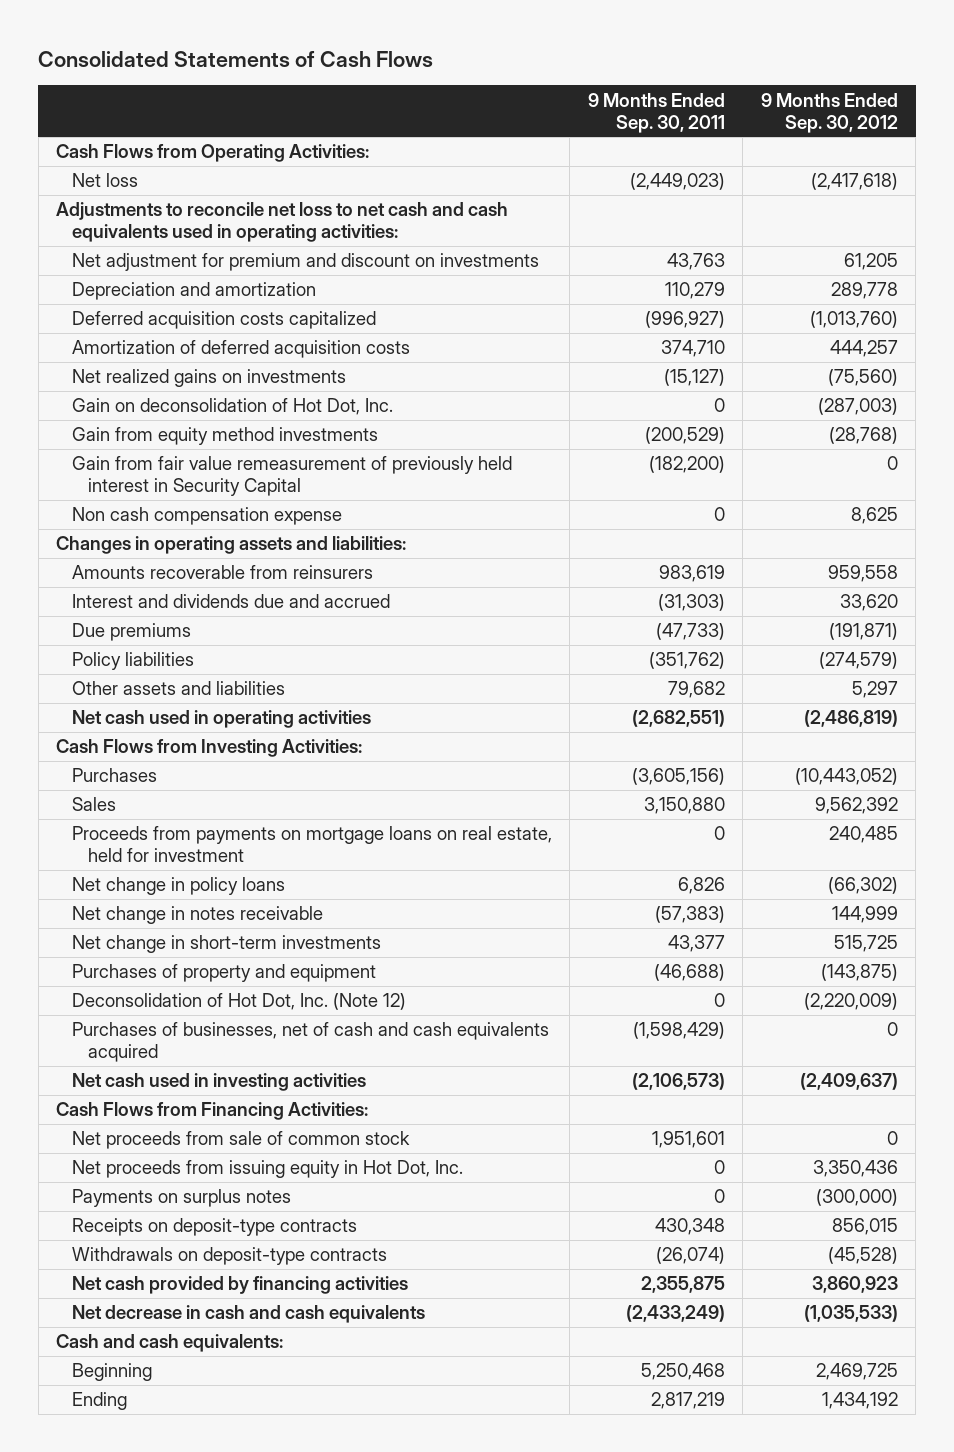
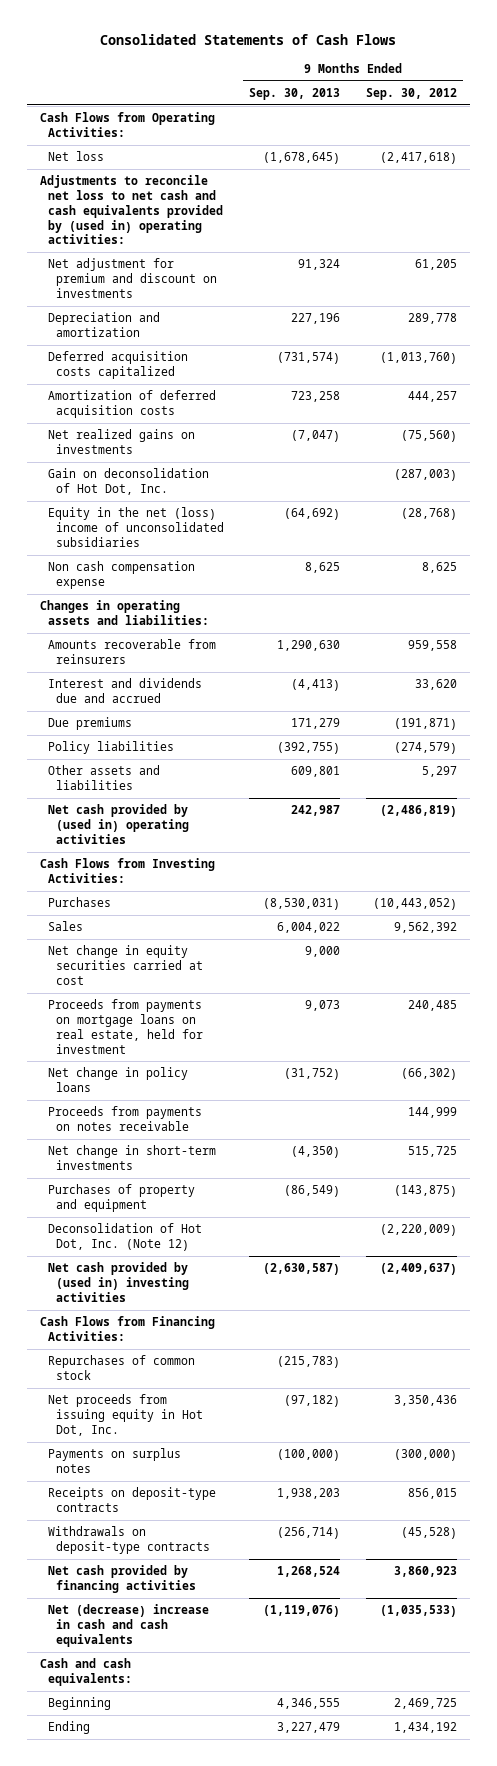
[587,92,725,133] 9 Months Ended Sep. 30, 2011 -> none
none -> [249,87,341,100] Sep. 30, 2013
[56,202,509,243] Adjustments to reconcile net loss to net cash and cash equivalents used in operating activities: -> [39,175,223,245] Adjustments to reconcile net loss to net cash and cash equivalents provided by (used in) operating activities:
[72,456,513,497] Gain from fair value remeasurement of previously held interest in Security Capital -> none
[72,427,379,446] Gain from equity method investments -> [47,507,225,547] Equity in the net (loss) income of unconsolidated subsidiaries
[72,710,372,729] Net cash used in operating activities -> [47,804,190,844] Net cash provided by (used in) operating activities
none -> [47,945,204,985] Net change in equity securities carried at cost
[72,906,324,925] Net change in notes receivable -> [47,1106,202,1131] Proceeds from payments on notes receivable
[72,1022,550,1063] Purchases of businesses, net of cash and cash equivalents acquired -> none
[72,1073,367,1092] Net cash used in investing activities -> [47,1262,190,1302] Net cash provided by (used in) investing activities
[72,1131,411,1150] Net proceeds from sale of common stock -> none
none -> [47,1355,195,1380] Repurchases of common stock
[72,1305,426,1324] Net decrease in cash and cash equivalents -> [47,1604,209,1647] Net (decrease) increase in cash and cash equivalents

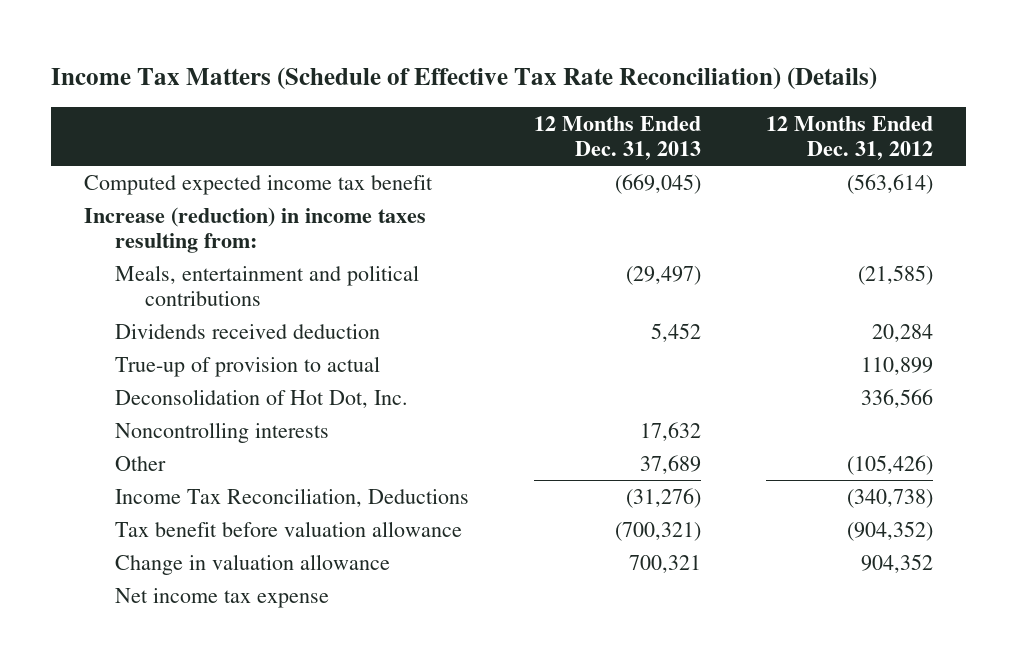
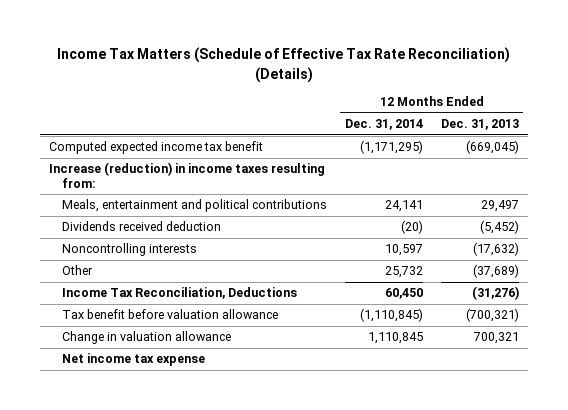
[766,115,934,160] 12 Months Ended Dec. 31, 2012 -> none
none -> [344,119,423,131] Dec. 31, 2014
[114,355,380,377] True-up of provision to actual -> none
[114,388,408,408] Deconsolidation of Hot Dot, Inc. -> none
[626,265,702,285] (29,497) -> [480,200,519,213] 29,497
[651,322,702,342] 5,452 -> [479,220,519,235] (5,452)
[640,421,702,441] 17,632 -> [472,242,519,257] (17,632)
[640,454,702,474] 37,689 -> [472,264,519,279] (37,689)

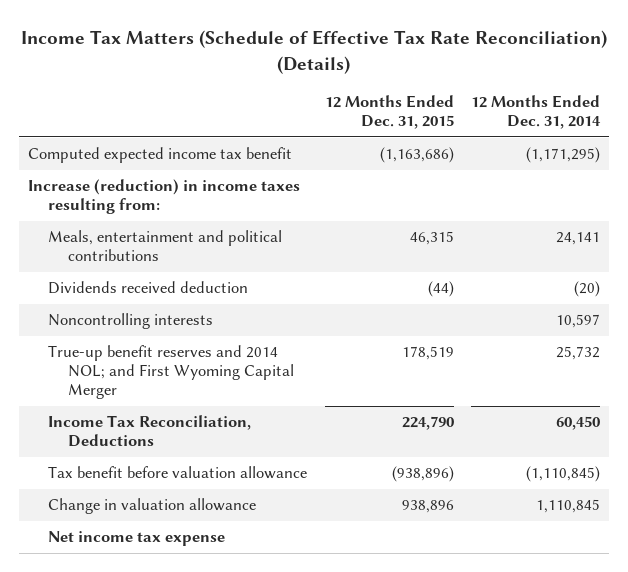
[440,119,519,131] Dec. 31, 2013 -> none
none -> [324,95,454,130] 12 Months Ended Dec. 31, 2015
[61,265,93,276] Other -> [48,345,295,400] True-up benefit reserves and 2014 NOL; and First Wyoming Capital Merger

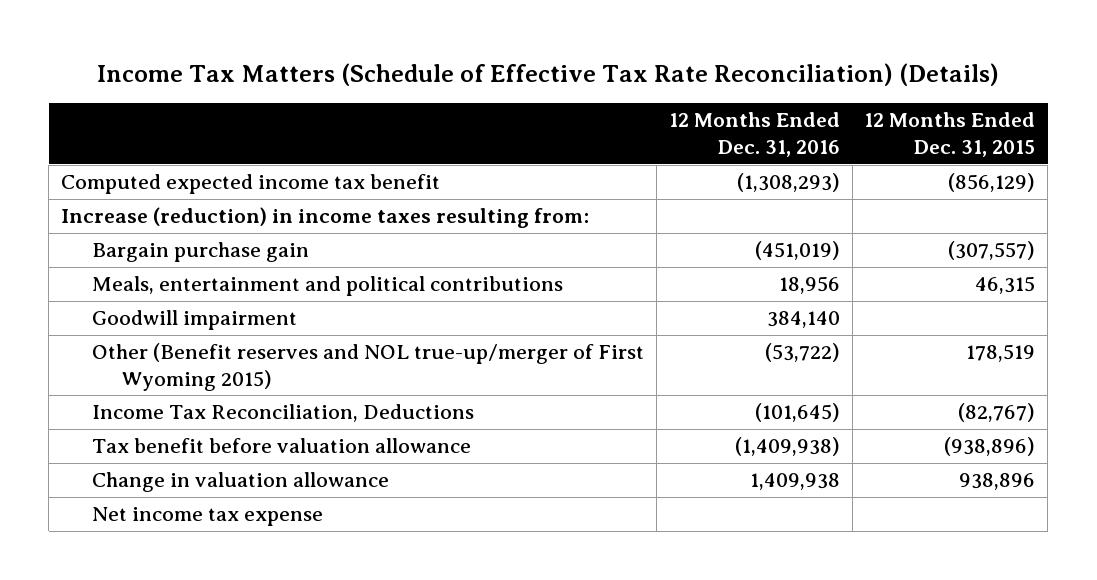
[471,95,602,130] 12 Months Ended Dec. 31, 2014 -> none
none -> [668,112,840,157] 12 Months Ended Dec. 31, 2016
[379,147,454,164] (1,163,686) -> [948,173,1036,193] (856,129)
none -> [91,242,309,263] Bargain purchase gain
[48,281,249,295] Dividends received deduction -> none
[48,313,214,330] Noncontrolling interests -> none
none -> [91,310,297,331] Goodwill impairment
[48,345,295,400] True-up benefit reserves and 2014 NOL; and First Wyoming Capital Merger -> [91,343,644,391] Other (Benefit reserves and NOL true-up/merger of First Wyoming 2015)
[401,416,454,431] 224,790 -> [958,403,1036,423] (82,767)

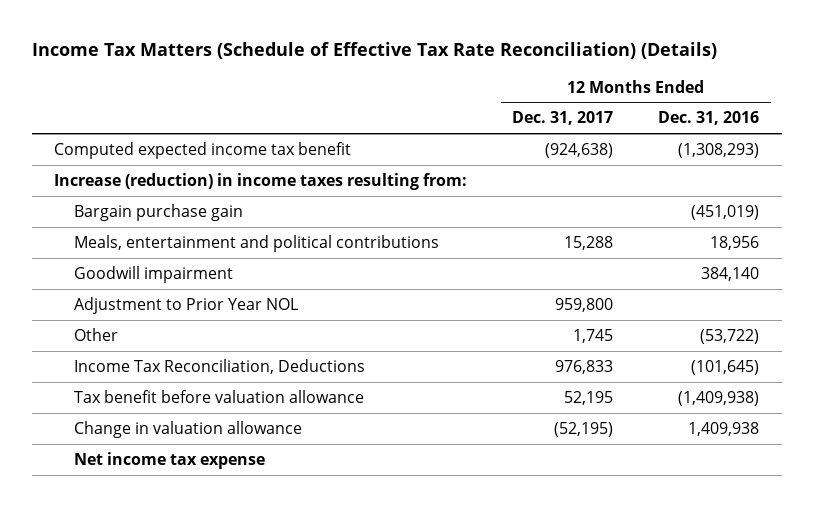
[864,112,1036,157] 12 Months Ended Dec. 31, 2015 -> none
none -> [512,111,614,126] Dec. 31, 2017
none -> [74,296,299,314] Adjustment to Prior Year NOL
[91,343,644,391] Other (Benefit reserves and NOL true-up/merger of First Wyoming 2015) -> [74,327,119,341] Other

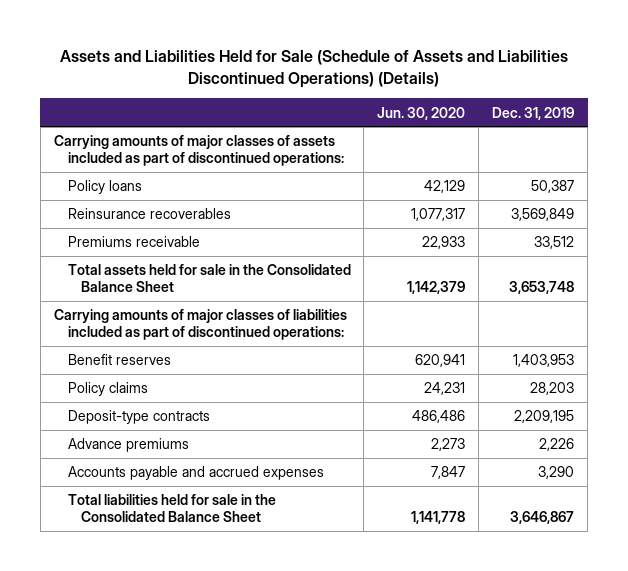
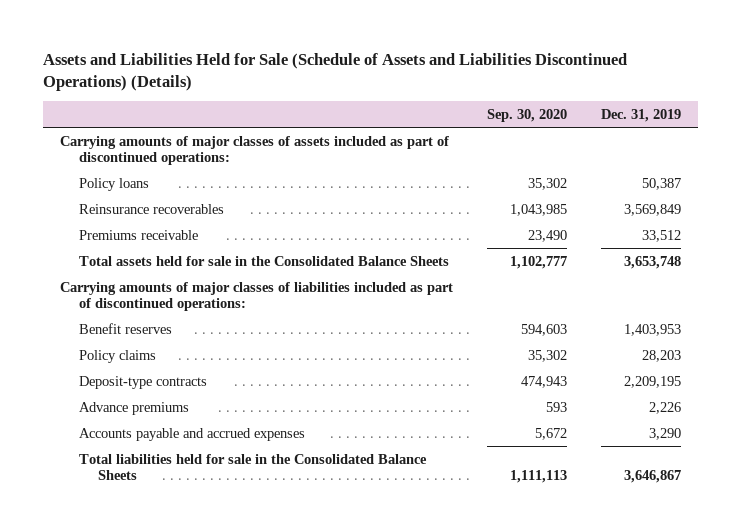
[377,106,466,120] Jun. 30, 2020 -> none
none -> [486,108,567,122] Sep. 30, 2020
[67,264,351,293] Total assets held for sale in the Consolidated Balance Sheet -> [78,255,449,266] Total assets held for sale in the Consolidated Balance Sheets
[67,494,276,523] Total liabilities held for sale in the Consolidated Balance Sheet -> [78,453,427,481] Total liabilities held for sale in the Consolidated Balance Sheets

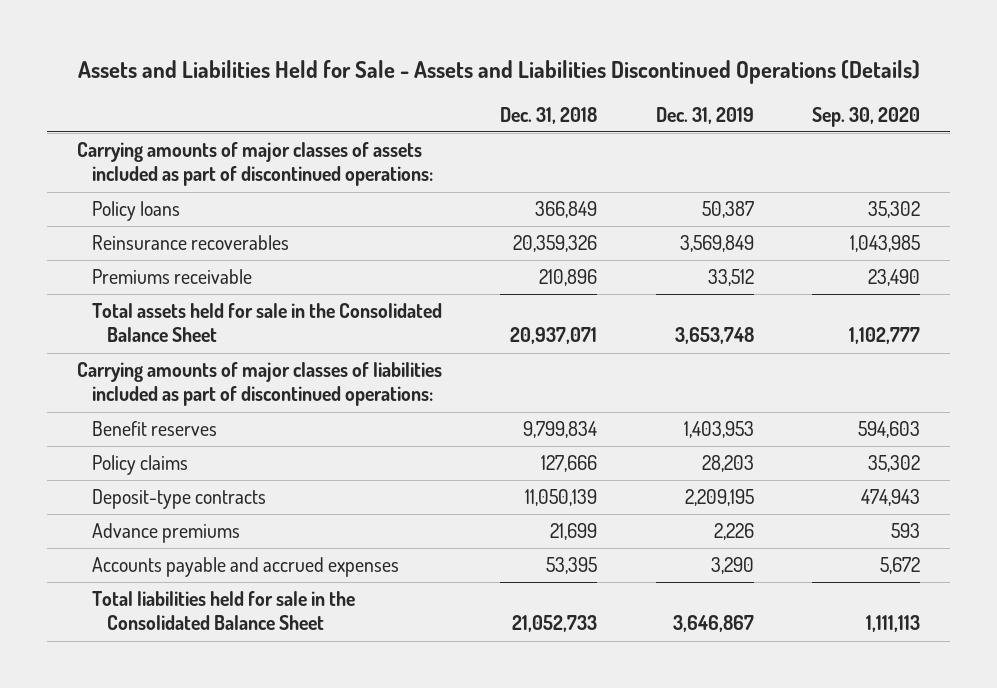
[42,52,627,92] Assets and Liabilities Held for Sale (Schedule of Assets and Liabilities Discontinued Operations) (Details) -> [77,59,920,84] Assets and Liabilities Held for Sale - Assets and Liabilities Discontinued Operations (Details)
none -> [500,106,598,124] Dec. 31, 2018
[78,255,449,266] Total assets held for sale in the Consolidated Balance Sheets -> [91,303,442,343] Total assets held for sale in the Consolidated Balance Sheet
[78,453,427,481] Total liabilities held for sale in the Consolidated Balance Sheets -> [91,591,355,631] Total liabilities held for sale in the Consolidated Balance Sheet

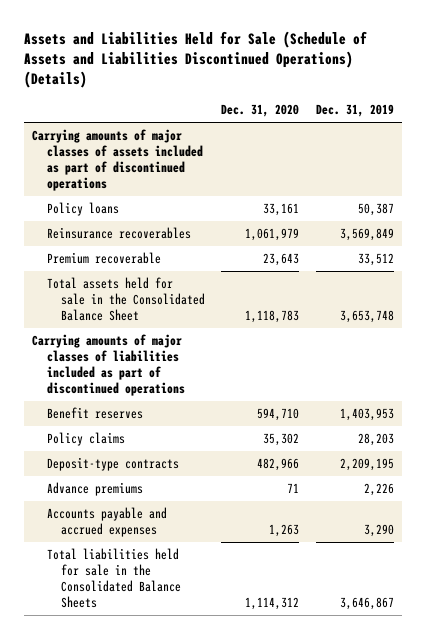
[77,59,920,84] Assets and Liabilities Held for Sale - Assets and Liabilities Discontinued Operations (Details) -> [24,31,368,89] Assets and Liabilities Held for Sale (Schedule of Assets and Liabilities Discontinued Operations) (Details)
[500,106,598,124] Dec. 31, 2018 -> none
[812,106,921,127] Sep. 30, 2020 -> none
none -> [221,104,300,118] Dec. 31, 2020
[76,142,433,187] Carrying amounts of major classes of assets included as part of discontinued operations: -> [32,128,203,192] Carrying amounts of major classes of assets included as part of discontinued operations
[91,269,252,285] Premiums receivable -> [46,251,161,264] Premium recoverable
[76,362,442,407] Carrying amounts of major classes of liabilities included as part of discontinued operations: -> [32,333,185,397] Carrying amounts of major classes of liabilities included as part of discontinued operations
[91,591,355,631] Total liabilities held for sale in the Consolidated Balance Sheet -> [46,547,181,609] Total liabilities held for sale in the Consolidated Balance Sheets

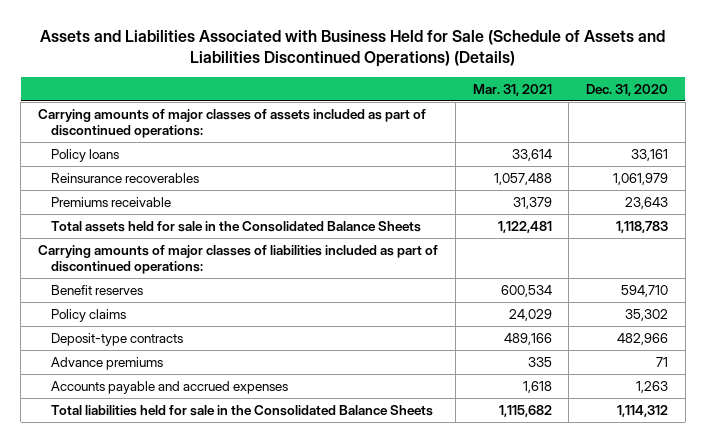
[24,31,368,89] Assets and Liabilities Held for Sale (Schedule of Assets and Liabilities Discontinued Operations) (Details) -> [40,29,666,68] Assets and Liabilities Associated with Business Held for Sale (Schedule of Assets and Liabilities Discontinued Operations) (Details)
[315,104,394,118] Dec. 31, 2019 -> none
none -> [472,83,552,96] Mar. 31, 2021
[32,128,203,192] Carrying amounts of major classes of assets included as part of discontinued operations -> [37,108,426,139] Carrying amounts of major classes of assets included as part of discontinued operations:
[46,251,161,264] Premium recoverable -> [50,196,171,207] Premiums receivable
[46,276,205,322] Total assets held for sale in the Consolidated Balance Sheet -> [50,220,421,232] Total assets held for sale in the Consolidated Balance Sheets
[32,333,185,397] Carrying amounts of major classes of liabilities included as part of discontinued operations -> [37,244,438,275] Carrying amounts of major classes of liabilities included as part of discontinued operations:

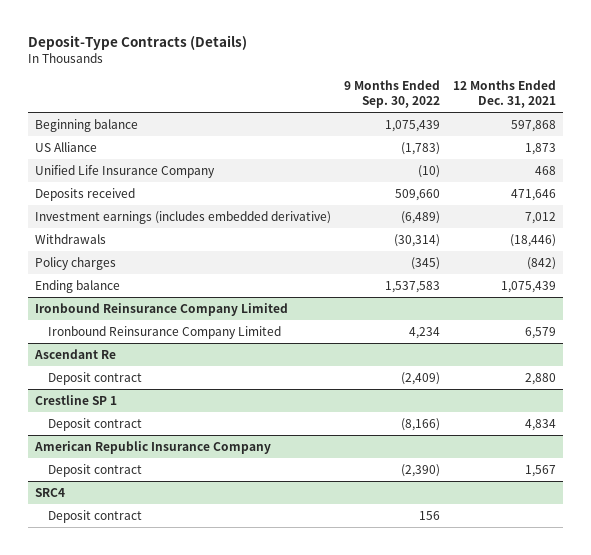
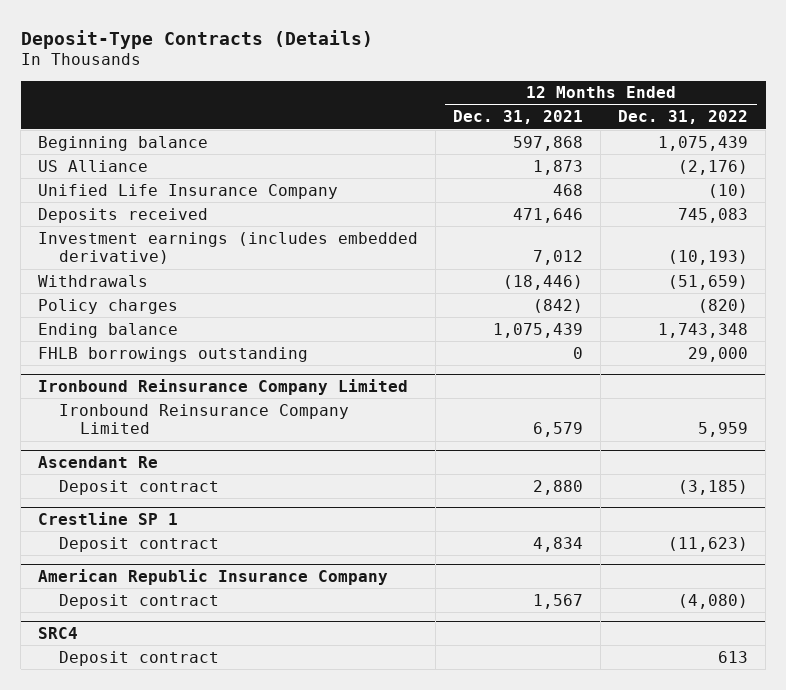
[343,80,440,109] 9 Months Ended Sep. 30, 2022 -> none
none -> [618,110,749,125] Dec. 31, 2022
none -> [38,346,309,362] FHLB borrowings outstanding

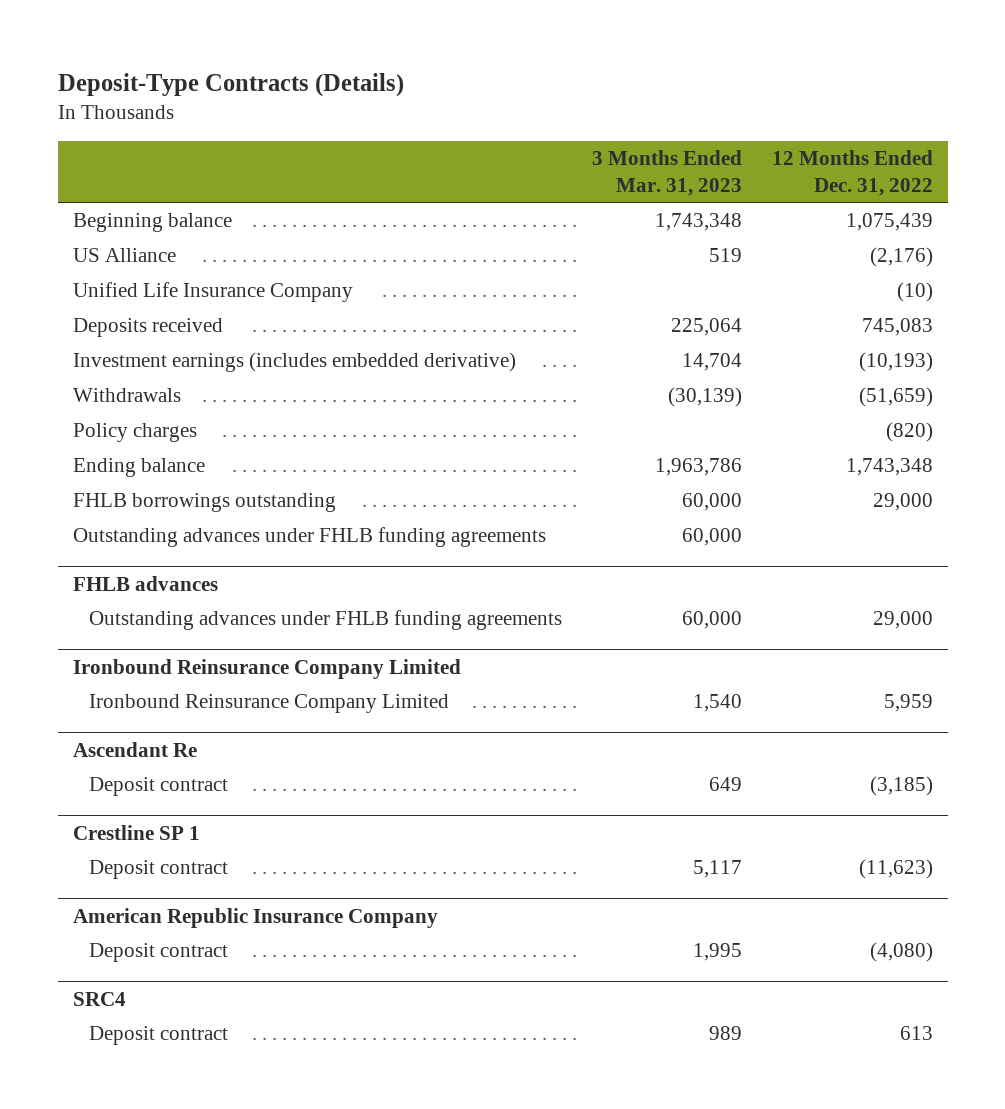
[453,110,584,125] Dec. 31, 2021 -> none
none -> [591,149,742,197] 3 Months Ended Mar. 31, 2023
none -> [72,527,546,548] Outstanding advances under FHLB funding agreements
none -> [72,575,218,591] FHLB advances
none -> [89,610,563,631] Outstanding advances under FHLB funding agreements

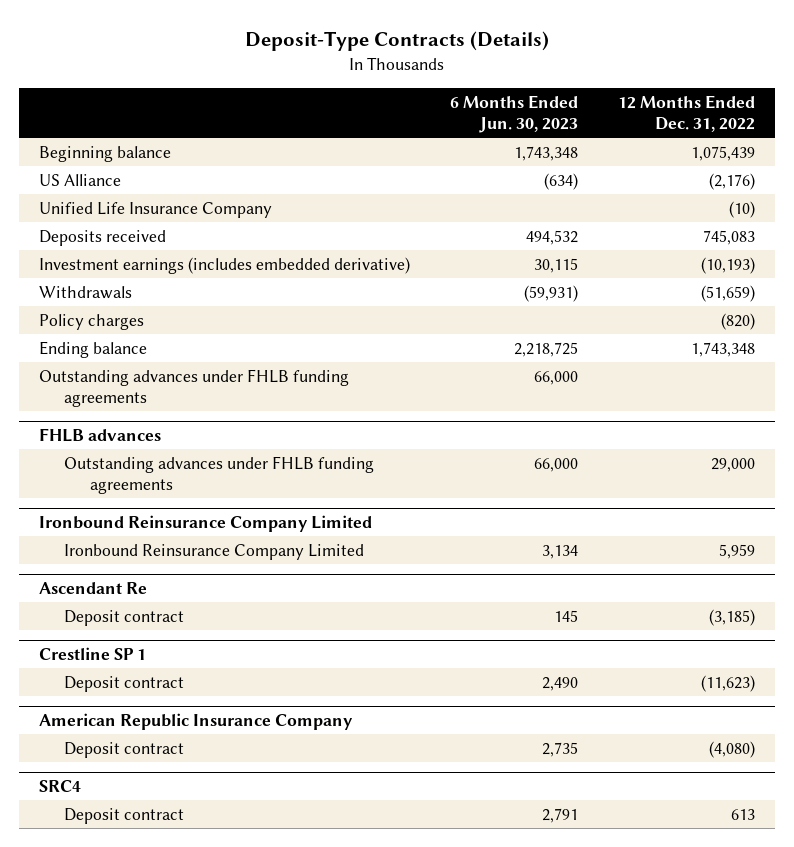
[591,149,742,197] 3 Months Ended Mar. 31, 2023 -> none
none -> [449,94,578,134] 6 Months Ended Jun. 30, 2023
[72,493,336,513] FHLB borrowings outstanding -> none

